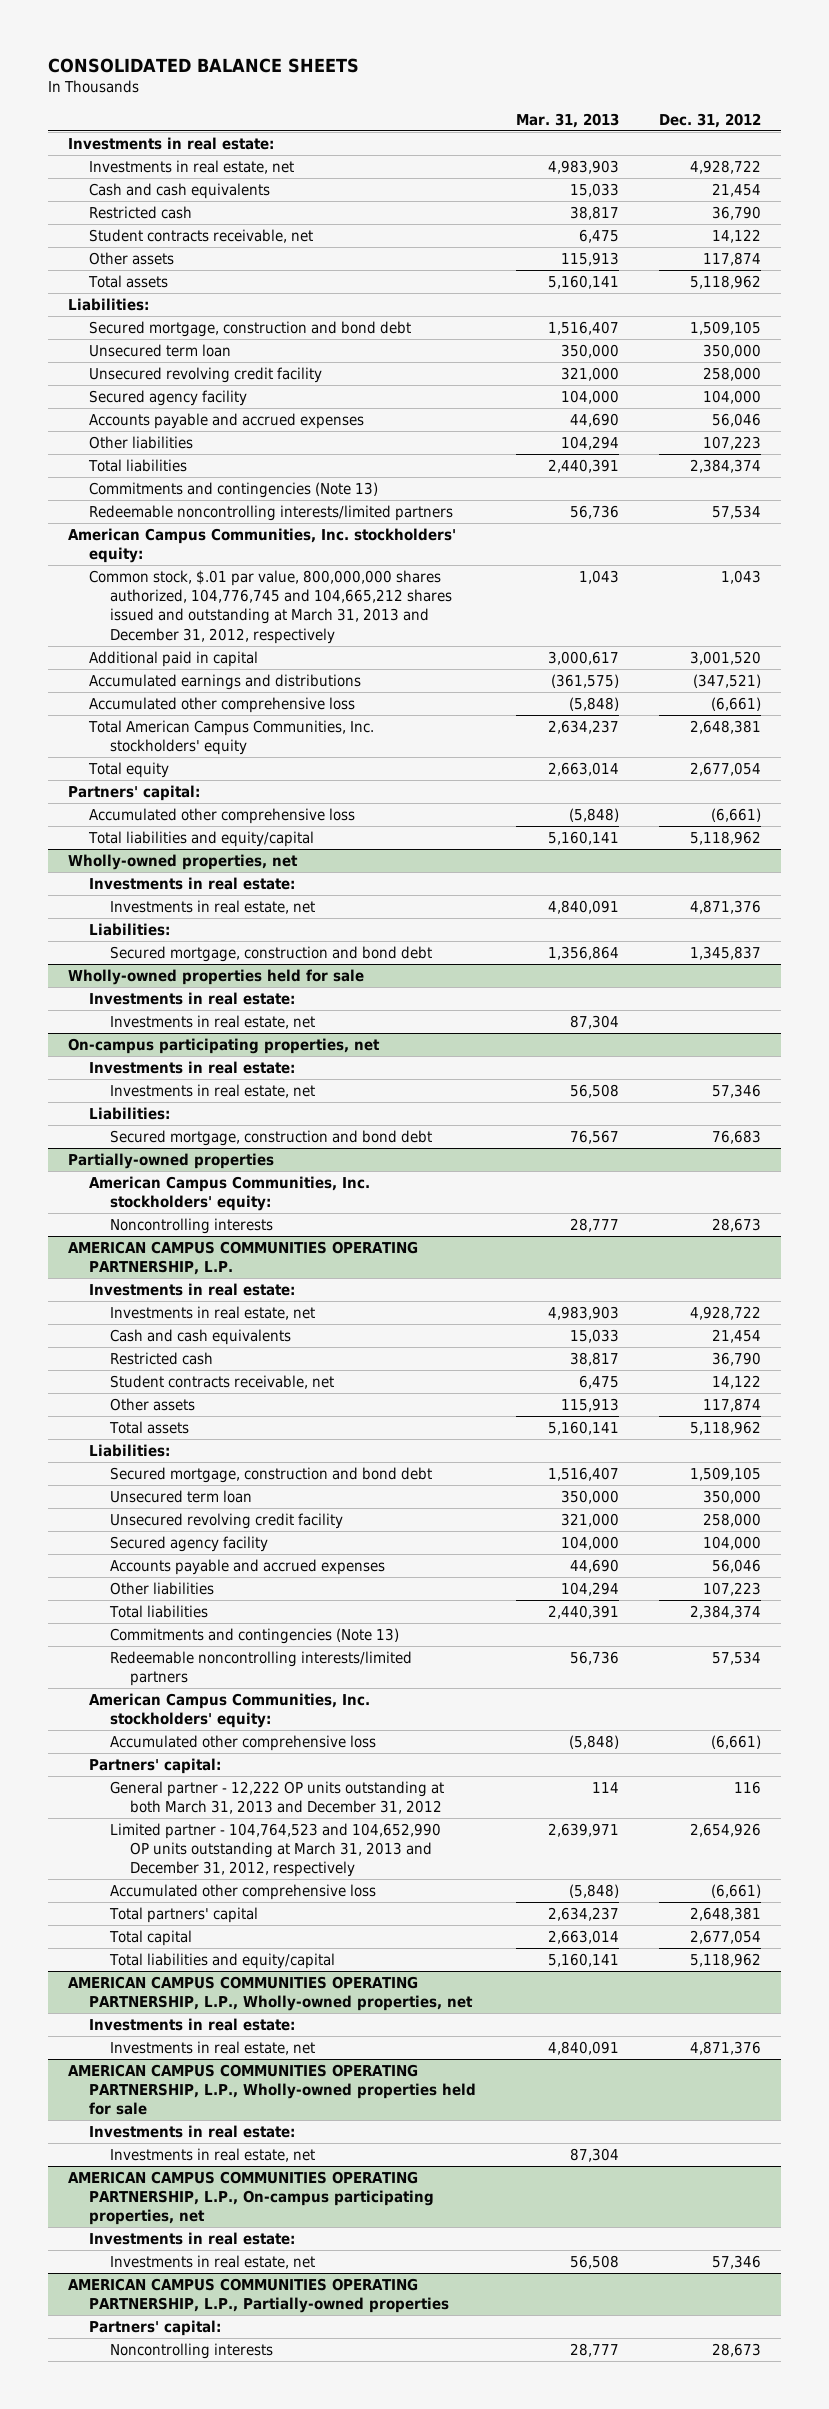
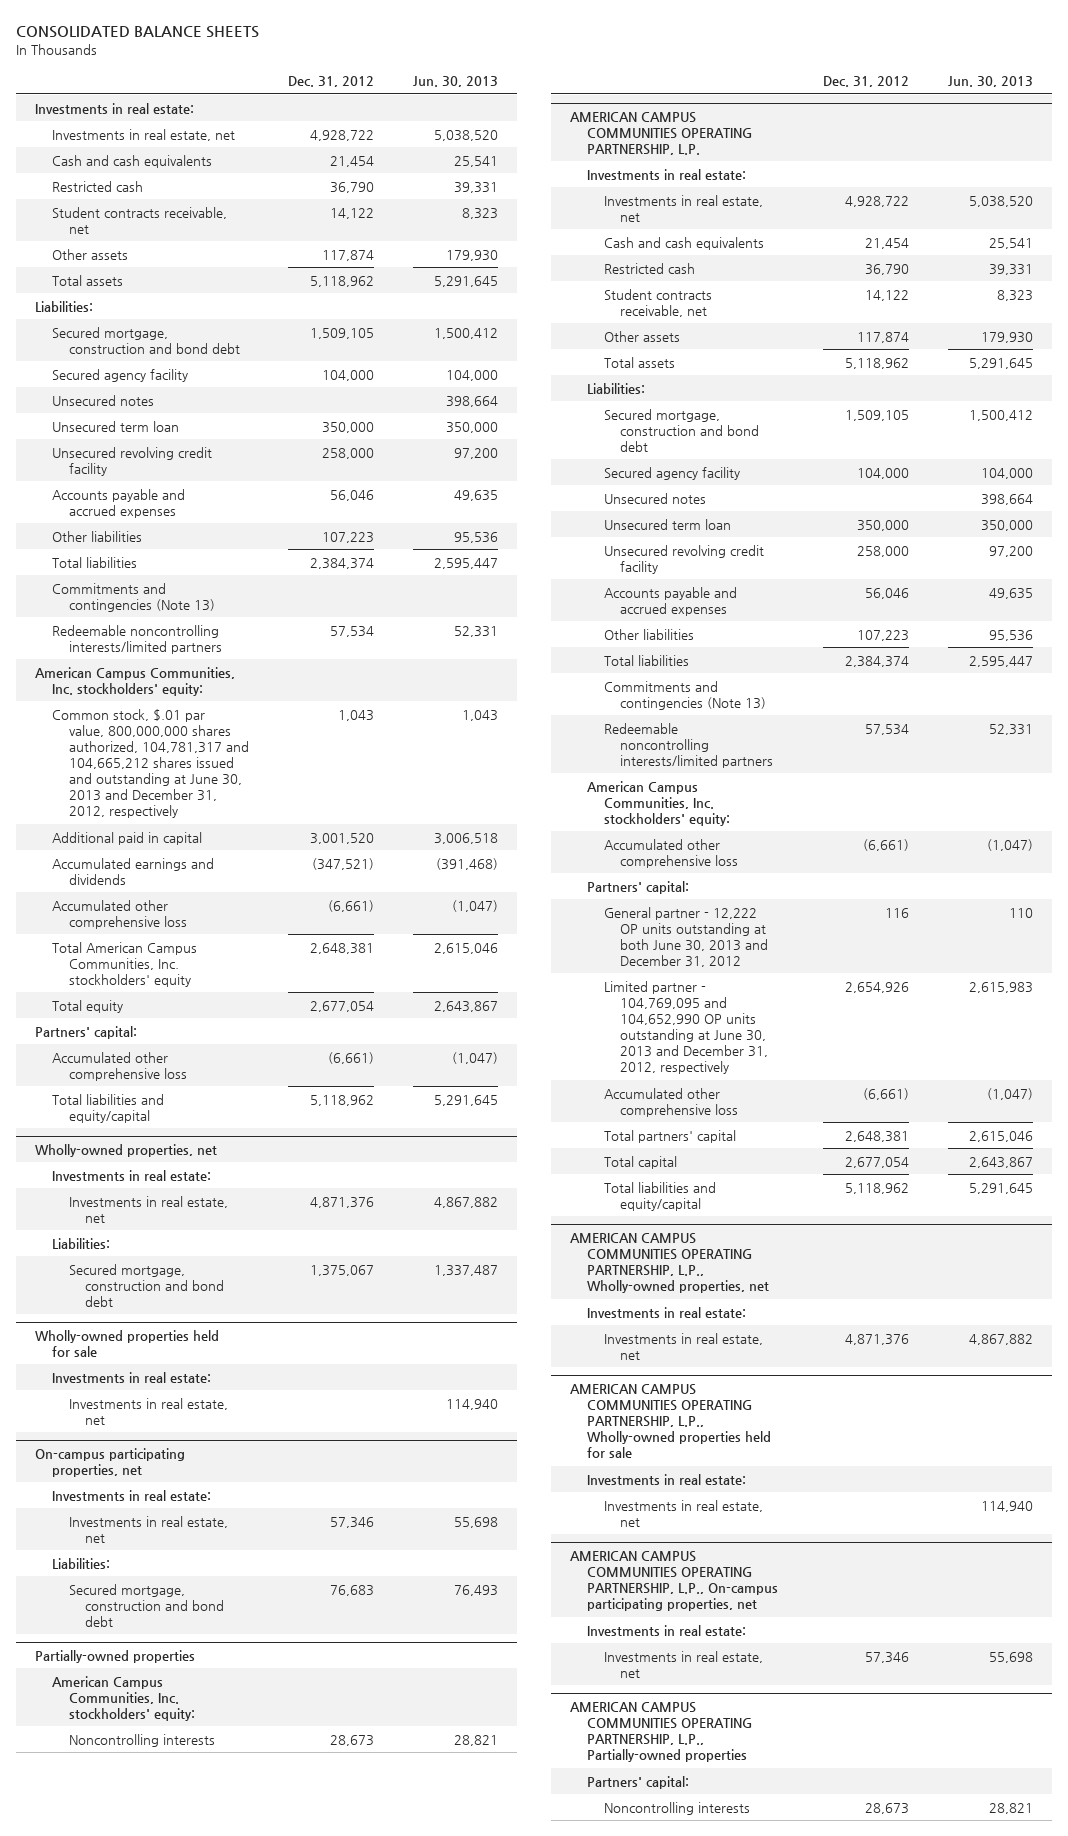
[515,112,619,128] Mar. 31, 2013 -> none
none -> [412,76,498,88] Jun. 30, 2013
[88,390,247,407] Secured agency facility -> [51,368,188,382] Secured agency facility
none -> [51,394,154,406] Unsecured notes
[88,570,452,644] Common stock, $.01 par value, 800,000,000 shares authorized, 104,776,745 and 104,665,212 shares issued and outstanding at March 31, 2013 and December 31, 2012, respectively -> [51,708,249,818] Common stock, $.01 par value, 800,000,000 shares authorized, 104,781,317 and 104,665,212 shares issued and outstanding at June 30, 2013 and December 31, 2012, respectively
[88,674,361,691] Accumulated earnings and distributions -> [51,857,214,885] Accumulated earnings and dividends
[689,946,761,961] 1,345,837 -> [309,1264,374,1276] 1,375,067
[109,1536,268,1553] Secured agency facility -> [603,466,740,480] Secured agency facility
none -> [603,492,706,504] Unsecured notes
[109,1781,444,1815] General partner - 12,222 OP units outstanding at both March 31, 2013 and December 31, 2012 -> [603,906,769,967] General partner - 12,222 OP units outstanding at both June 30, 2013 and December 31, 2012
[109,1823,441,1878] Limited partner - 104,764,523 and 104,652,990 OP units outstanding at March 31, 2013 and December 31, 2012, respectively -> [603,980,769,1074] Limited partner - 104,769,095 and 104,652,990 OP units outstanding at June 30, 2013 and December 31, 2012, respectively

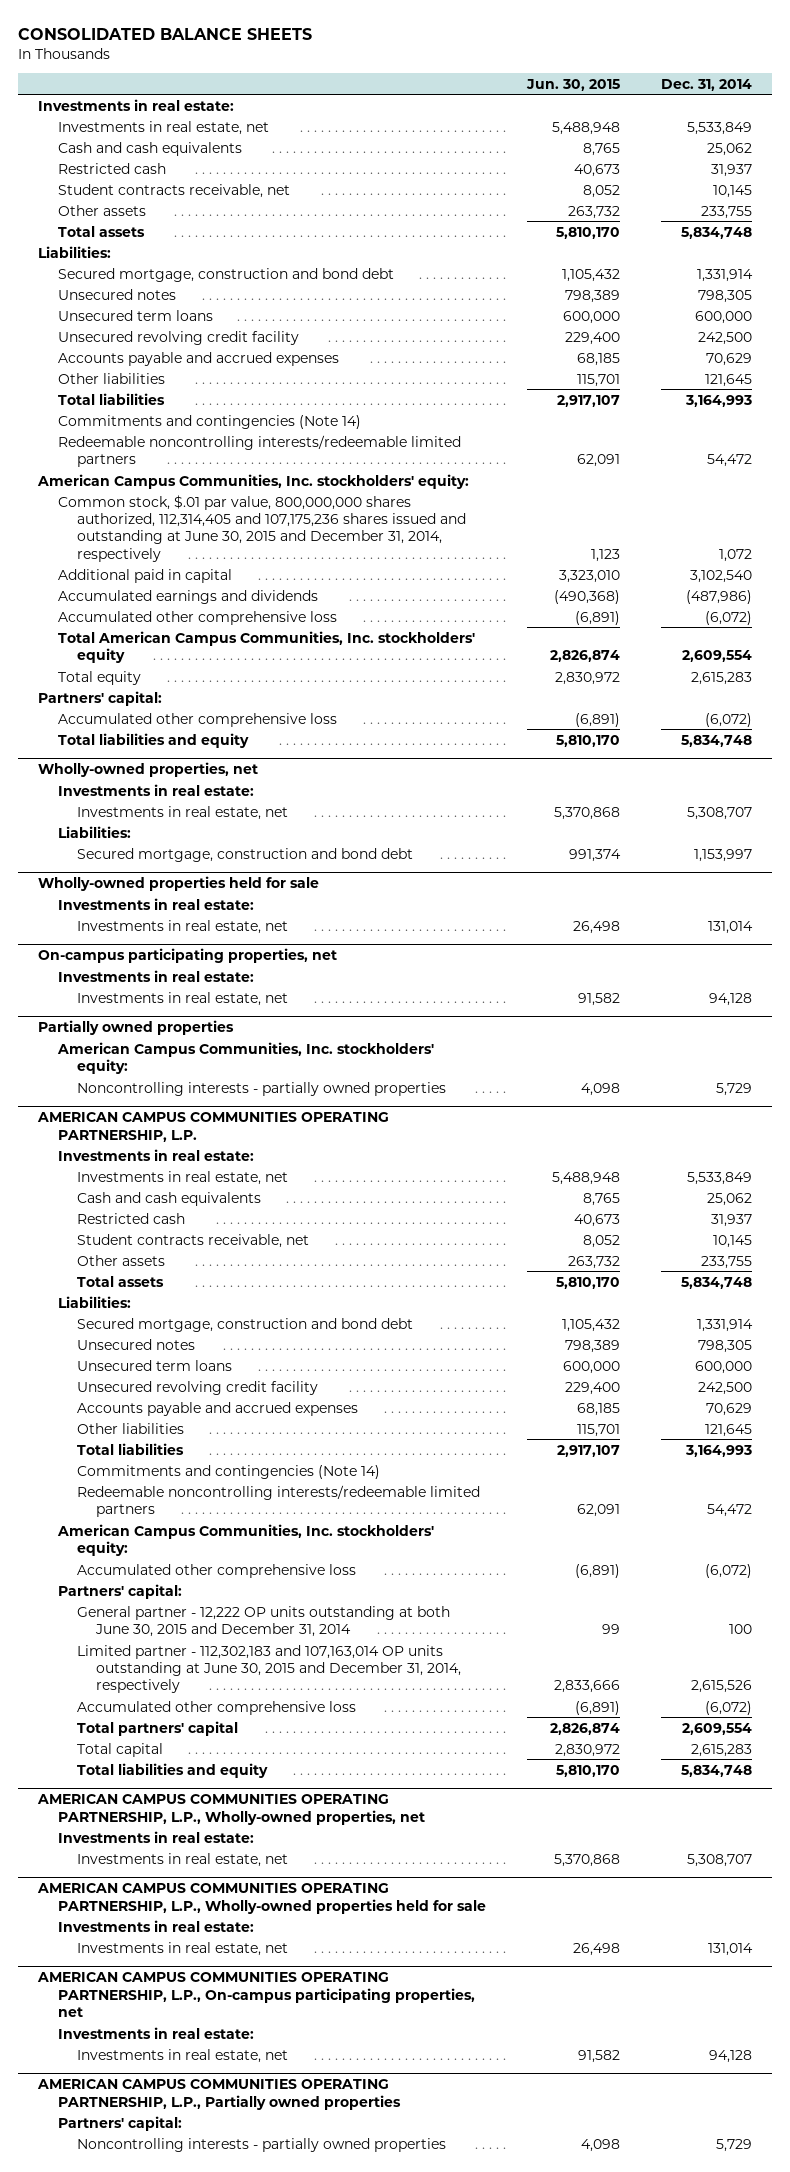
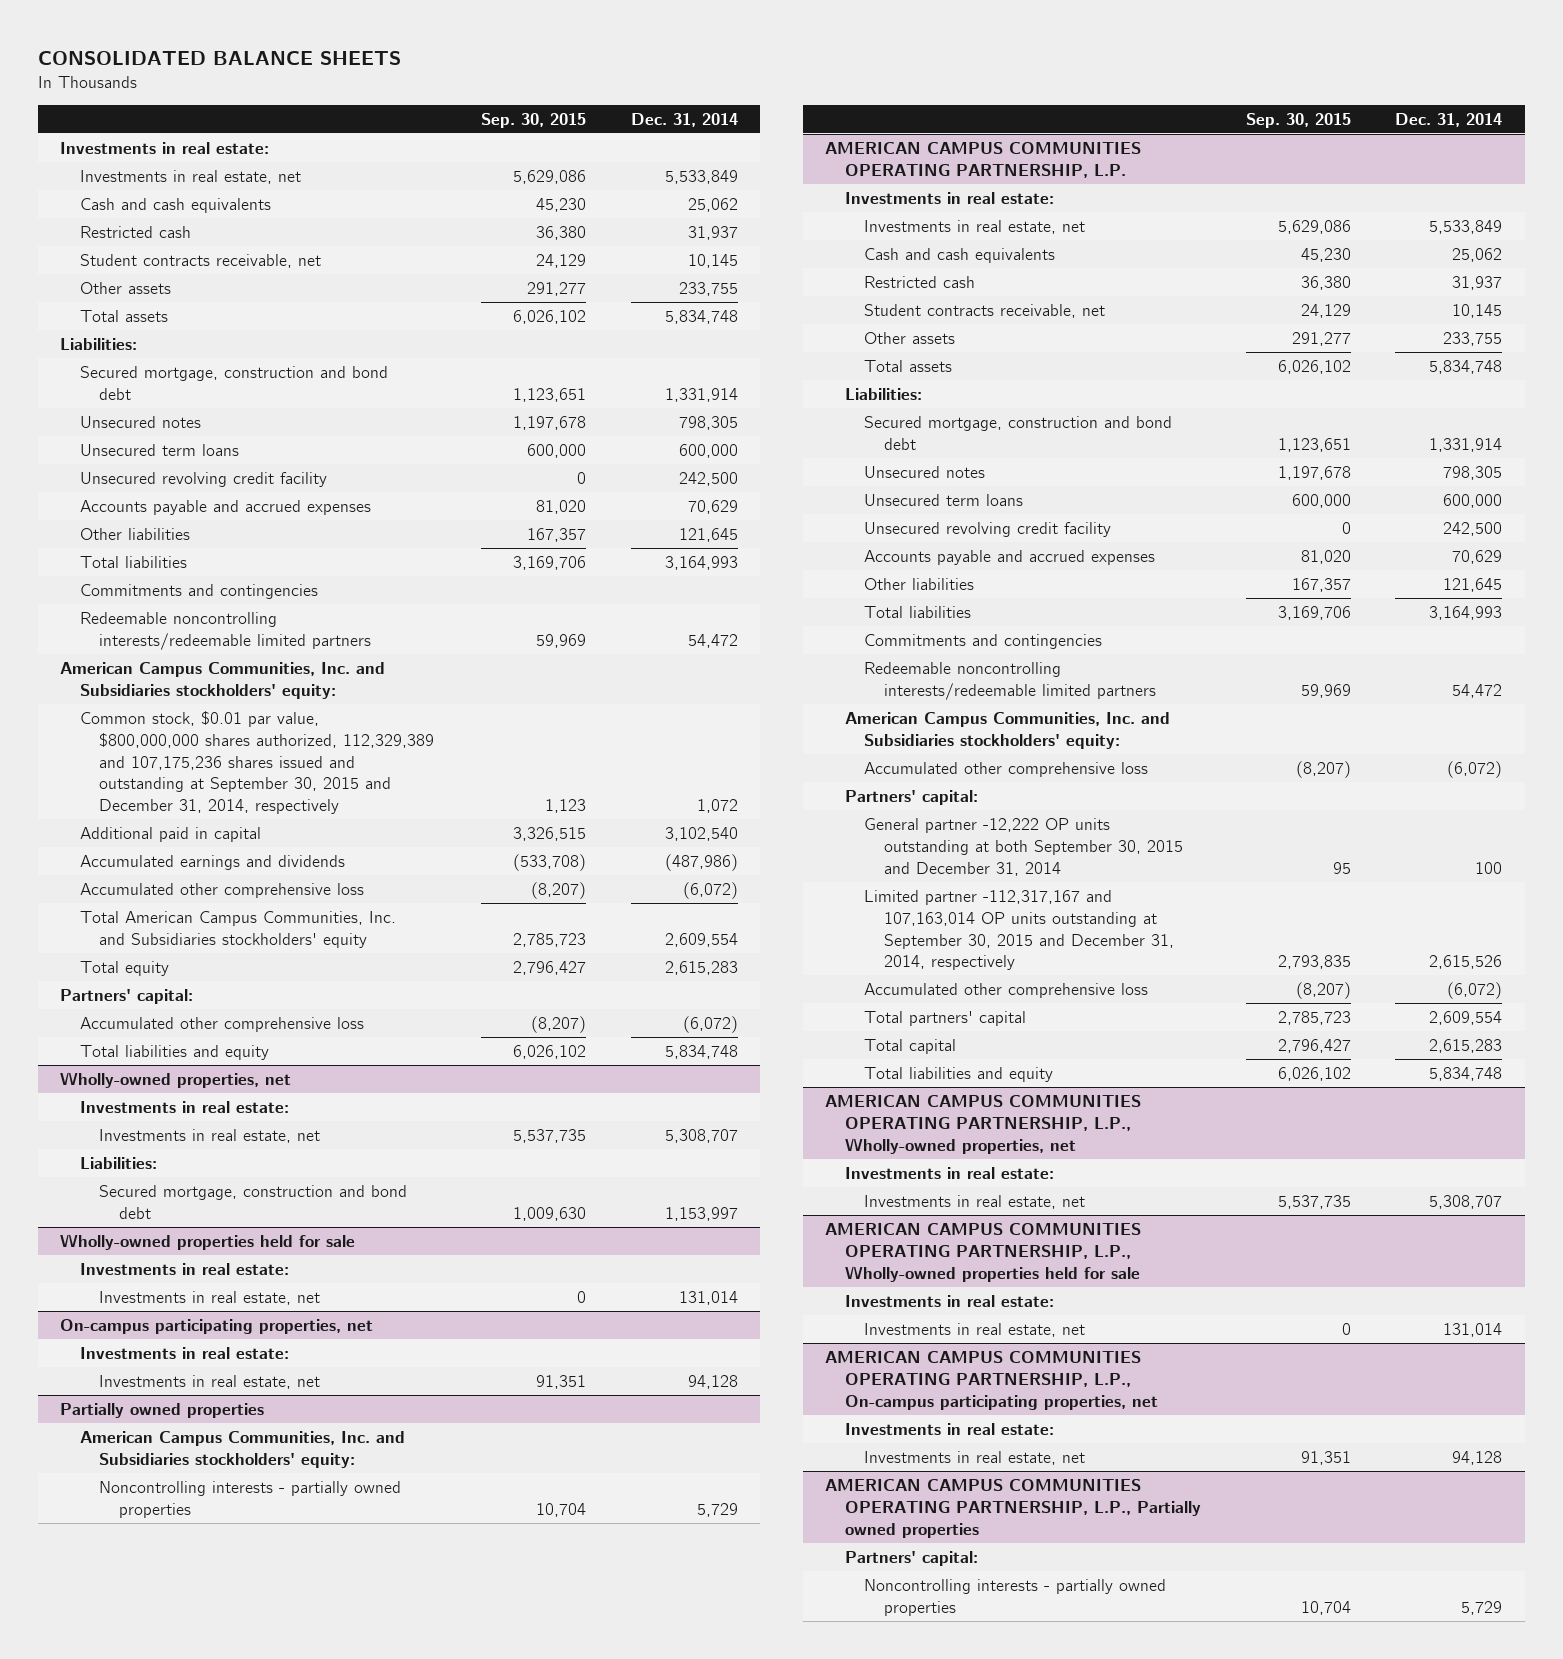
[525,78,620,91] Jun. 30, 2015 -> none
none -> [480,112,586,128] Sep. 30, 2015
[57,414,361,429] Commitments and contingencies (Note 14) -> [79,583,318,599] Commitments and contingencies
[37,473,470,489] American Campus Communities, Inc. stockholders' equity: -> [60,661,386,699] American Campus Communities, Inc. and Subsidiaries stockholders' equity:
[57,494,466,562] Common stock, $.01 par value, 800,000,000 shares authorized, 112,314,405 and 107,175,236 shares issued and outstanding at June 30, 2015 and December 31, 2014, respectively -> [79,710,435,815] Common stock, $0.01 par value, $800,000,000 shares authorized, 112,329,389 and 107,175,236 shares issued and outstanding at September 30, 2015 and December 31, 2014, respectively
[57,630,475,663] Total American Campus Communities, Inc. stockholders' equity -> [79,910,396,948] Total American Campus Communities, Inc. and Subsidiaries stockholders' equity
[56,1041,434,1074] American Campus Communities, Inc. stockholders' equity: -> [79,1430,405,1468] American Campus Communities, Inc. and Subsidiaries stockholders' equity:
[76,1464,380,1479] Commitments and contingencies (Note 14) -> [864,633,1103,649] Commitments and contingencies
[56,1523,434,1556] American Campus Communities, Inc. stockholders' equity: -> [844,711,1170,749] American Campus Communities, Inc. and Subsidiaries stockholders' equity:
[76,1605,450,1637] General partner - 12,222 OP units outstanding at both June 30, 2015 and December 31, 2014 -> [864,817,1183,876] General partner -12,222 OP units outstanding at both September 30, 2015 and December 31, 2014
[76,1644,462,1694] Limited partner - 112,302,183 and 107,163,014 OP units outstanding at June 30, 2015 and December 31, 2014, respectively -> [864,889,1174,971] Limited partner -112,317,167 and 107,163,014 OP units outstanding at September 30, 2015 and December 31, 2014, respectively

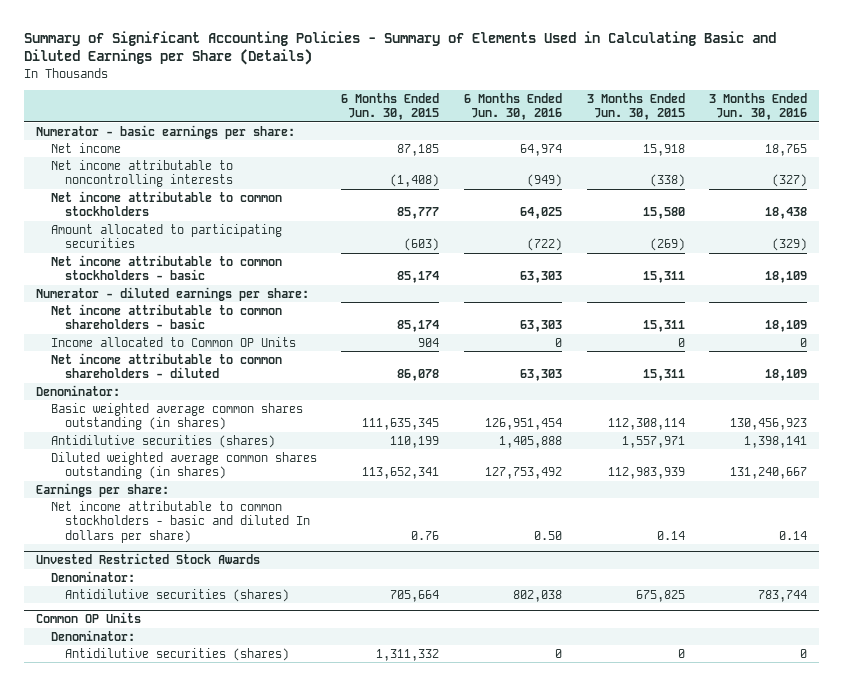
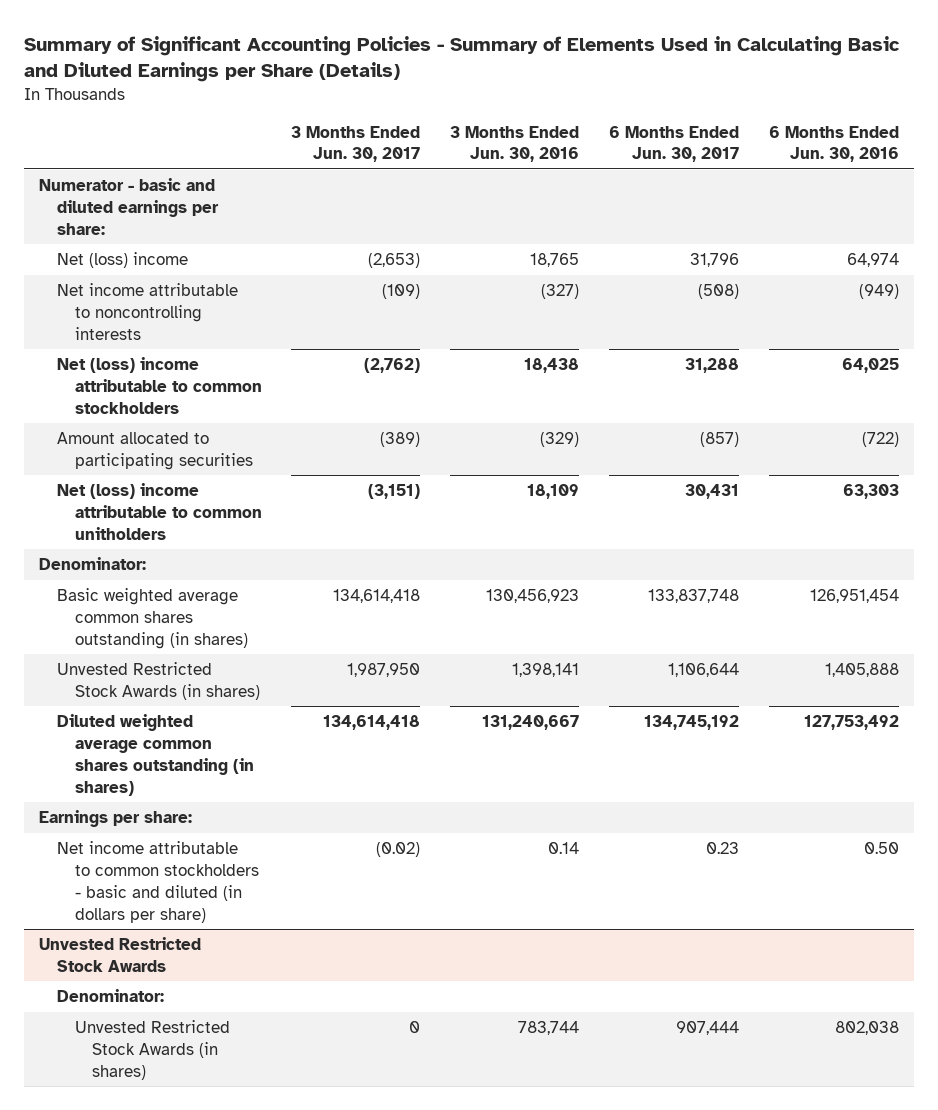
[341,92,440,121] 6 Months Ended Jun. 30, 2015 -> none
[586,92,685,121] 3 Months Ended Jun. 30, 2015 -> none
none -> [291,125,421,163] 3 Months Ended Jun. 30, 2017
none -> [608,125,739,163] 6 Months Ended Jun. 30, 2017
[35,124,295,139] Numerator - basic earnings per share: -> [39,178,219,235] Numerator - basic and diluted earnings per share:
[50,142,121,153] Net income -> [56,252,188,269] Net (loss) income
[50,190,282,217] Net income attributable to common stockholders -> [56,357,262,414] Net (loss) income attributable to common stockholders
[35,286,309,301] Numerator - diluted earnings per share: -> none
[50,303,282,330] Net income attributable to common shareholders - basic -> none
[50,336,296,347] Income allocated to Common OP Units -> none
[50,352,282,379] Net income attributable to common shareholders - diluted -> none
[50,254,282,281] Net income attributable to common stockholders - basic -> [56,483,262,540] Net (loss) income attributable to common unitholders
[50,434,275,448] Antidilutive securities (shares) -> [56,662,260,700] Unvested Restricted Stock Awards (in shares)
[50,500,311,543] Net income attributable to common stockholders - basic and diluted In dollars per share) -> [56,841,259,923] Net income attributable to common stockholders - basic and diluted (in dollars per share)
[35,612,141,624] Common OP Units -> none
[50,629,135,641] Denominator: -> none
[65,647,290,661] Antidilutive securities (shares) -> none
[65,588,290,602] Antidilutive securities (shares) -> [74,1020,230,1080] Unvested Restricted Stock Awards (in shares)

